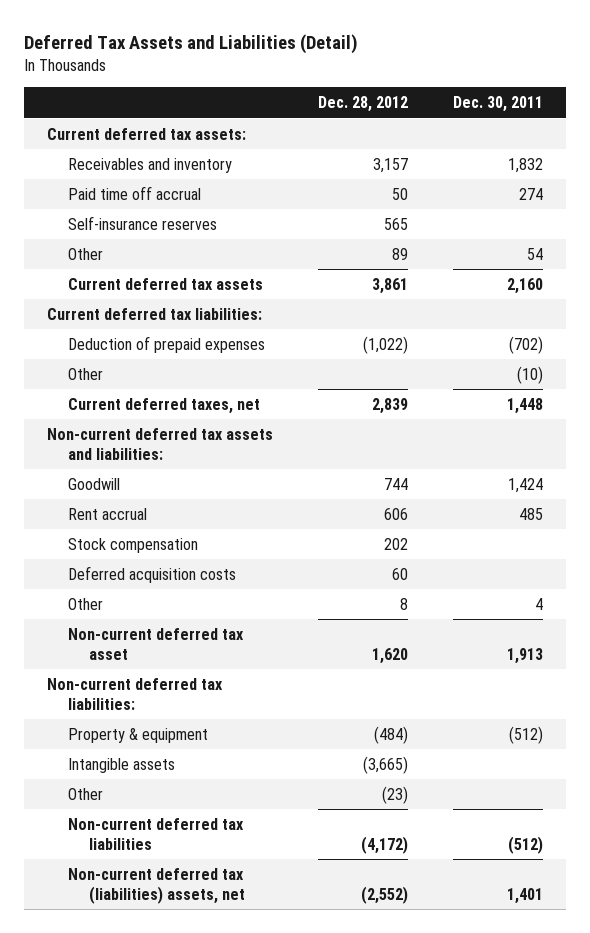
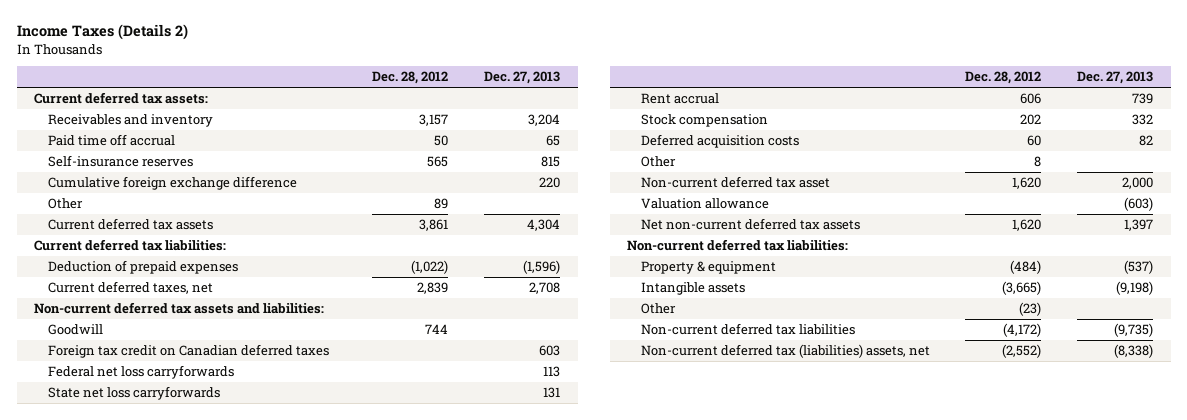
[24,34,359,55] Deferred Tax Assets and Liabilities (Detail) -> [16,24,188,41] Income Taxes (Details 2)
[453,96,544,113] Dec. 30, 2011 -> none
none -> [483,71,560,85] Dec. 27, 2013
none -> [47,175,297,190] Cumulative foreign exchange difference
[67,367,103,380] Other -> none
none -> [47,343,329,358] Foreign tax credit on Canadian deferred taxes
none -> [47,364,234,379] Federal net loss carryforwards
none -> [47,385,220,400] State net loss carryforwards
none -> [640,197,769,209] Valuation allowance
none -> [640,217,860,230] Net non-current deferred tax assets

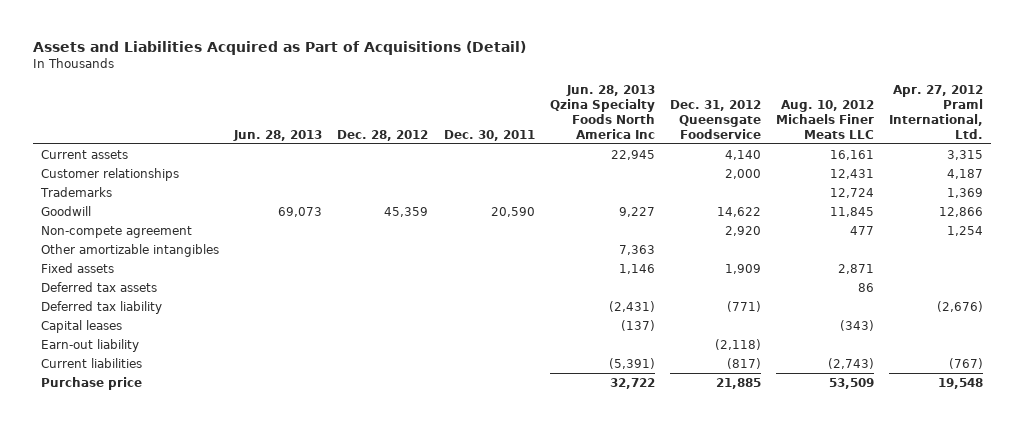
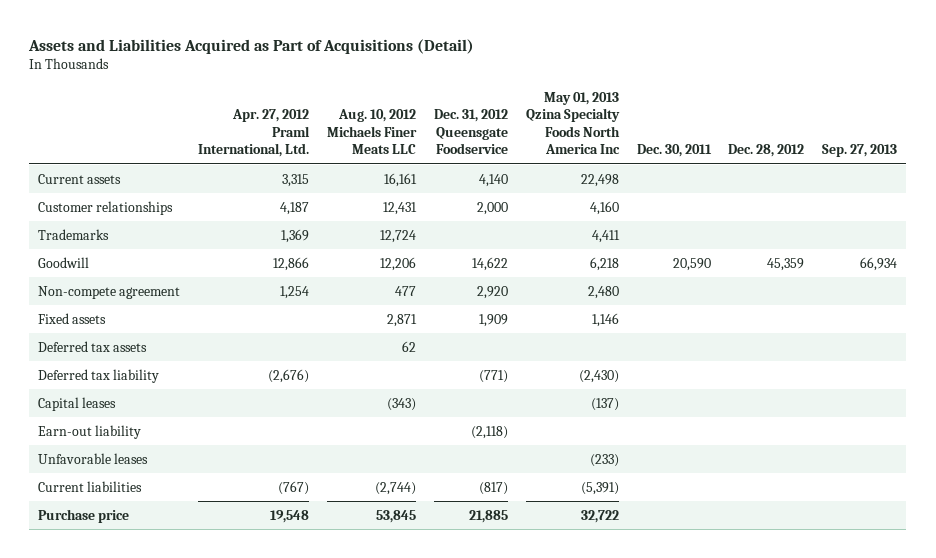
[233,129,323,141] Jun. 28, 2013 -> none
[549,85,655,139] Jun. 28, 2013 Qzina Specialty Foods North America Inc -> none
none -> [525,91,620,155] May 01, 2013 Qzina Specialty Foods North America Inc
none -> [822,144,898,158] Sep. 27, 2013
[830,206,875,217] 11,845 -> [380,256,417,271] 12,206
[40,243,219,257] Other amortizable intangibles -> none
[858,282,875,292] 86 -> [402,340,417,352] 62
none -> [38,452,149,464] Unfavorable leases
[828,357,875,369] (2,743) -> [375,481,417,495] (2,744)
[829,377,875,389] 53,509 -> [376,509,417,523] 53,845

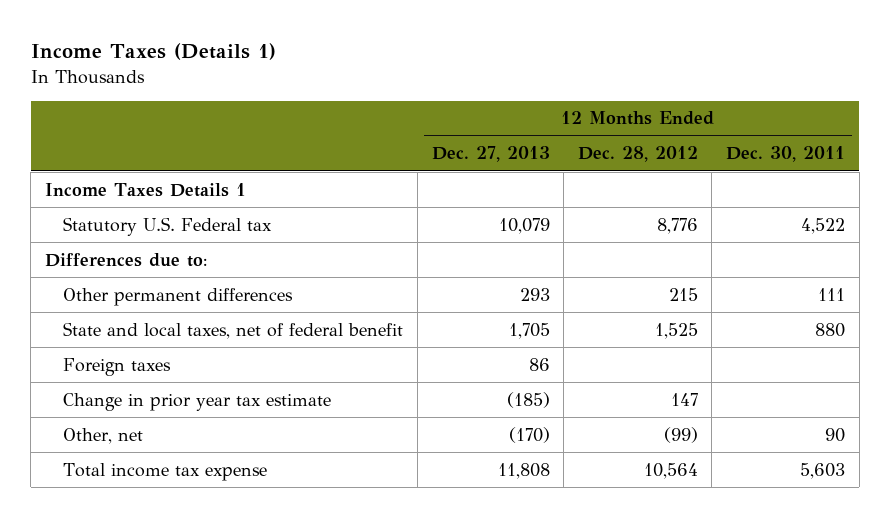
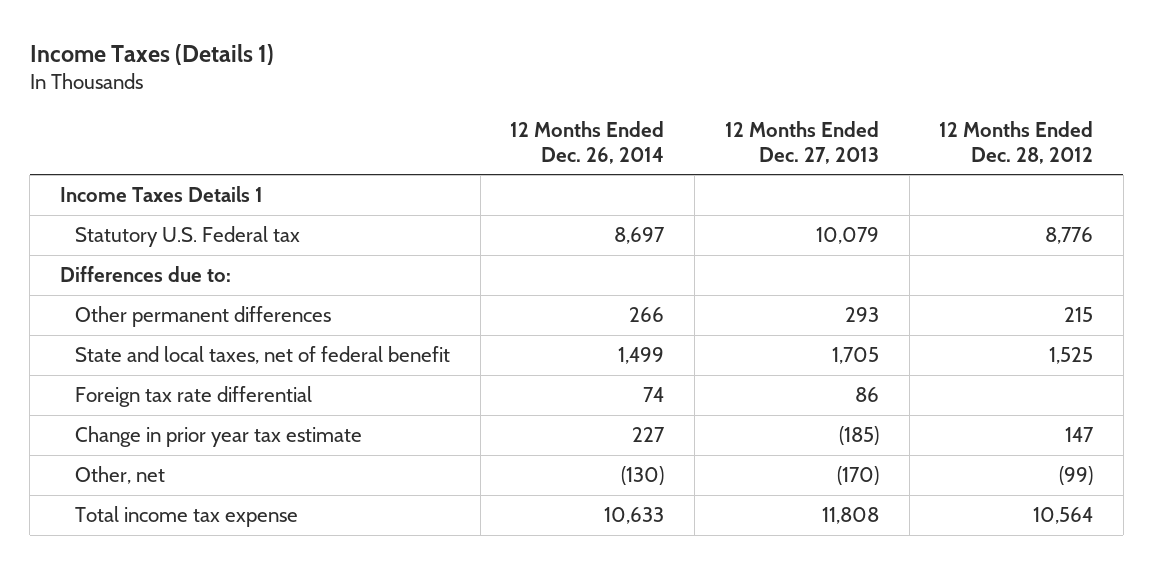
[726,146,846,163] Dec. 30, 2011 -> none
none -> [510,120,665,164] 12 Months Ended Dec. 26, 2014
[63,357,172,376] Foreign taxes -> [75,385,313,407] Foreign tax rate differential

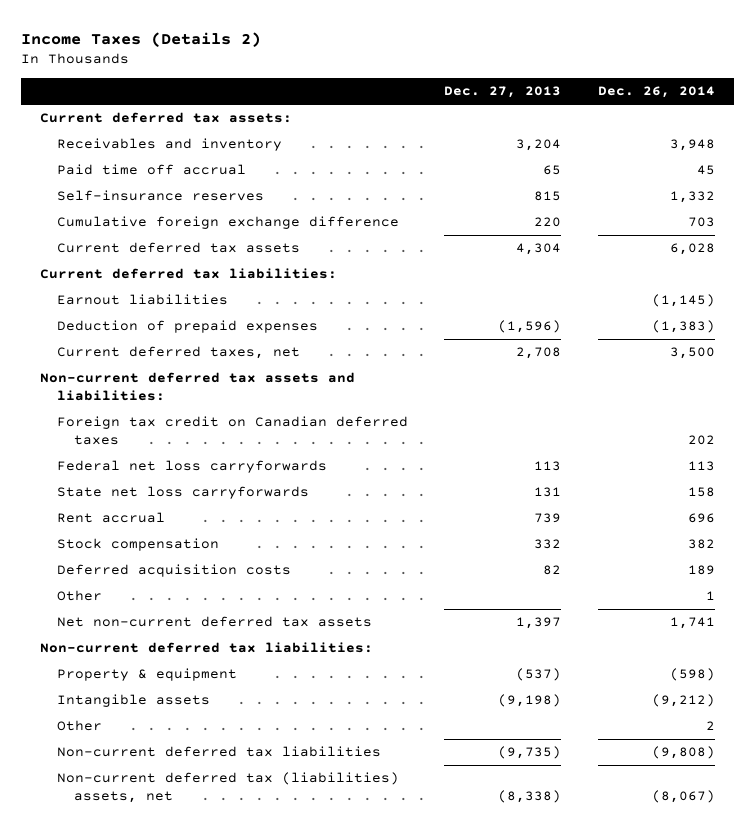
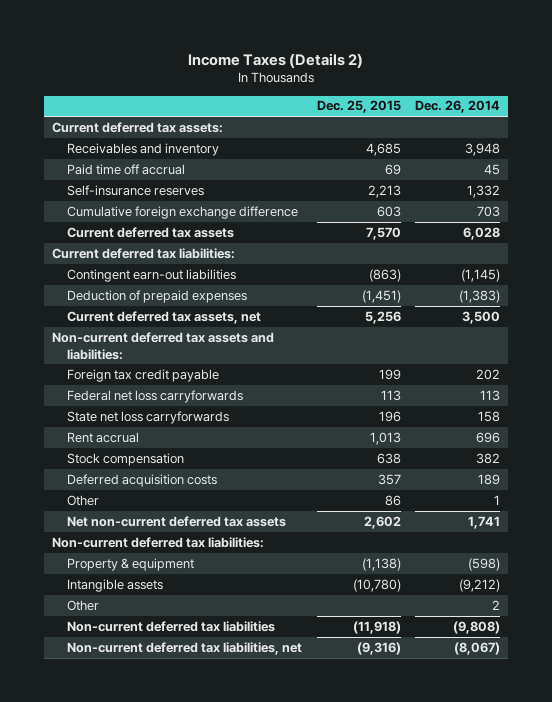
[444,86,562,99] Dec. 27, 2013 -> none
none -> [316,100,401,114] Dec. 25, 2015
[56,294,228,306] Earnout liabilities -> [67,268,237,282] Contingent earn-out liabilities
[56,346,300,360] Current deferred taxes, net -> [67,310,262,324] Current deferred tax assets, net
[56,416,408,446] Foreign tax credit on Canadian deferred taxes -> [67,368,220,382] Foreign tax credit payable
[56,772,399,804] Non-current deferred tax (liabilities) assets, net -> [67,641,303,655] Non-current deferred tax liabilities, net

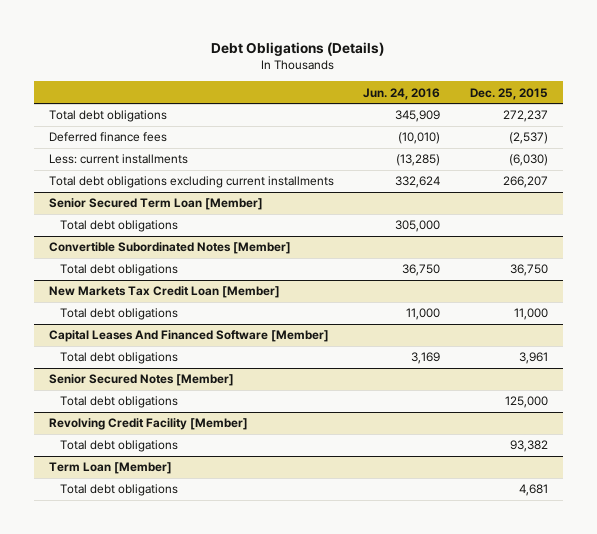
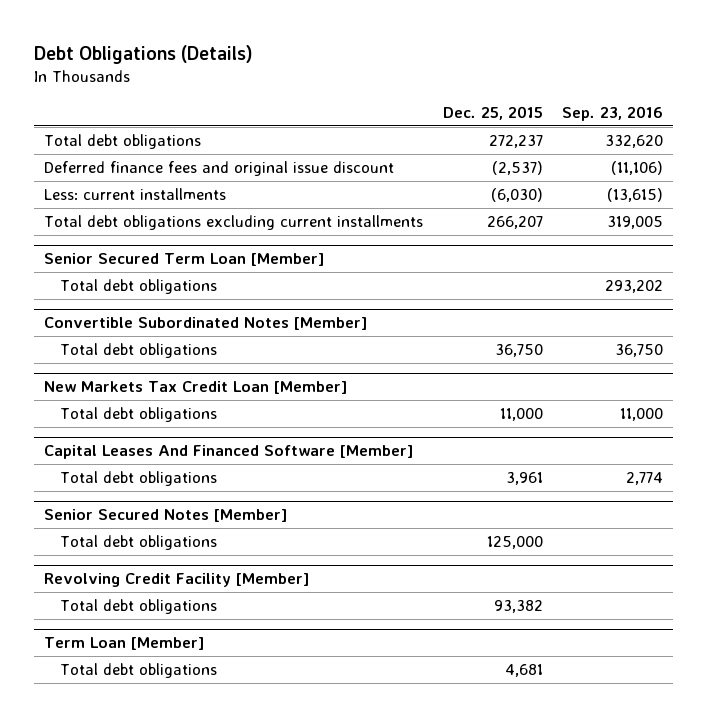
[363,87,441,100] Jun. 24, 2016 -> none
none -> [562,106,664,122] Sep. 23, 2016
[48,132,167,143] Deferred finance fees -> [43,160,394,176] Deferred finance fees and original issue discount

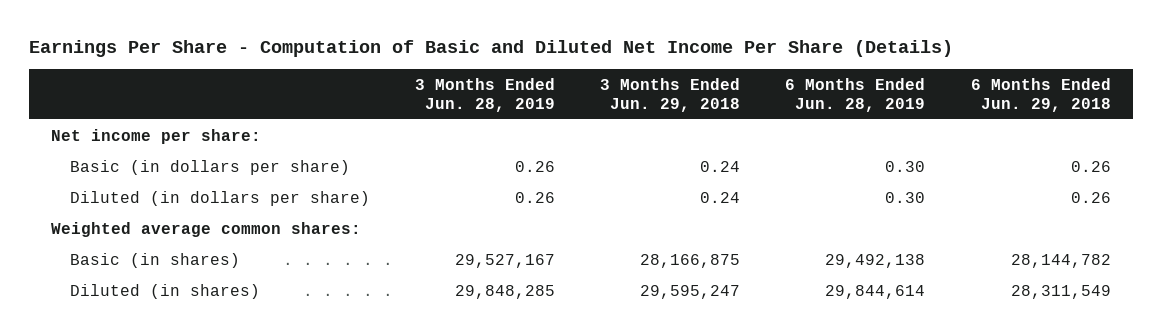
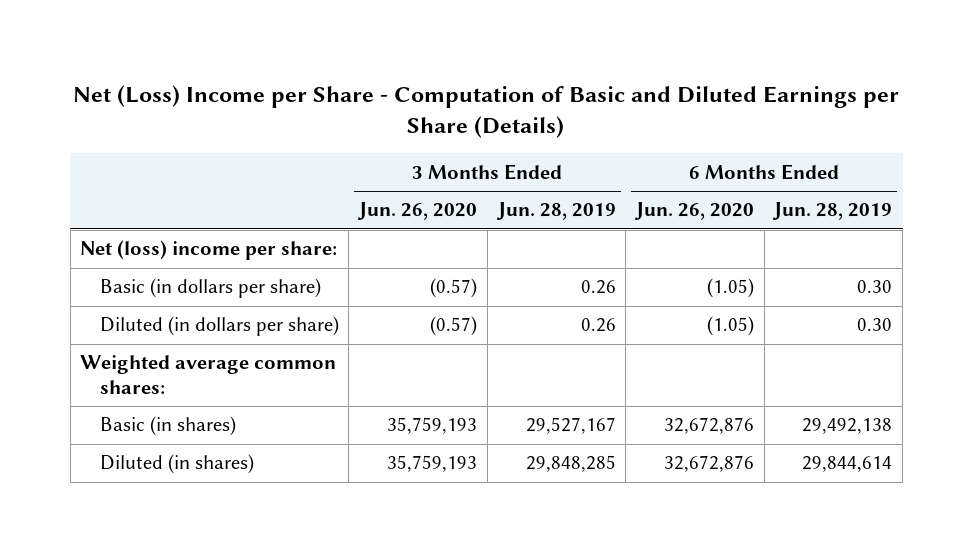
[28,40,953,58] Earnings Per Share - Computation of Basic and Diluted Net Income Per Share (Details) -> [73,84,900,139] Net (Loss) Income per Share - Computation of Basic and Diluted Earnings per Share (Details)
[600,78,741,112] 3 Months Ended Jun. 29, 2018 -> none
[970,78,1111,112] 6 Months Ended Jun. 29, 2018 -> none
none -> [357,202,478,221] Jun. 26, 2020
none -> [633,202,754,221] Jun. 26, 2020
[51,128,262,144] Net income per share: -> [80,240,338,261] Net (loss) income per share:

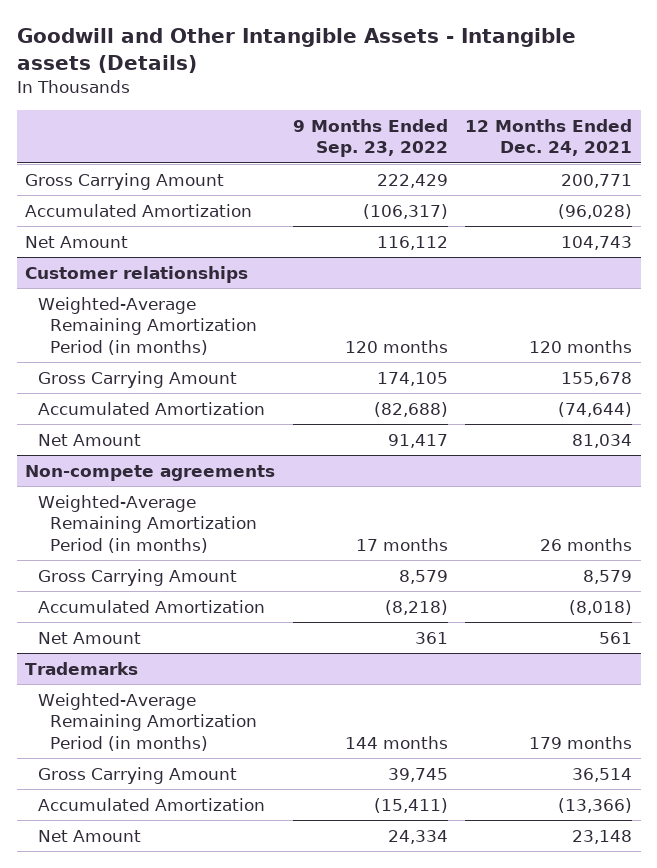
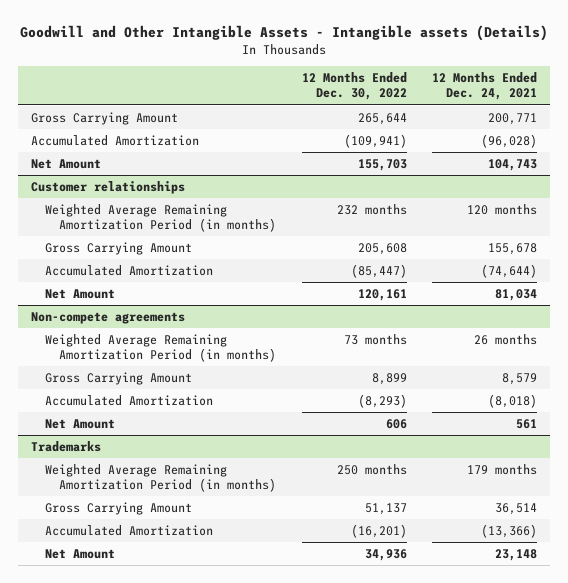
[292,119,448,158] 9 Months Ended Sep. 23, 2022 -> none
none -> [301,72,407,101] 12 Months Ended Dec. 30, 2022
[37,296,257,355] Weighted-Average Remaining Amortization Period (in months) -> [45,203,277,233] Weighted Average Remaining Amortization Period (in months)
[37,494,257,553] Weighted-Average Remaining Amortization Period (in months) -> [45,333,277,363] Weighted Average Remaining Amortization Period (in months)
[37,692,257,751] Weighted-Average Remaining Amortization Period (in months) -> [45,463,277,493] Weighted Average Remaining Amortization Period (in months)

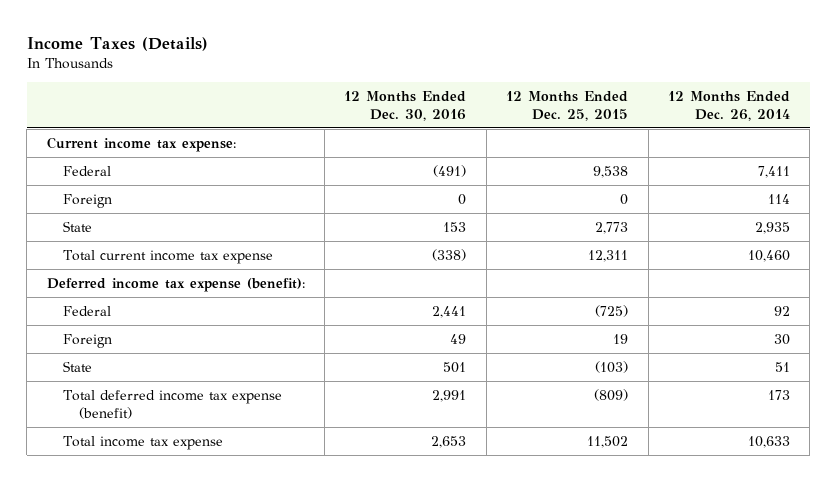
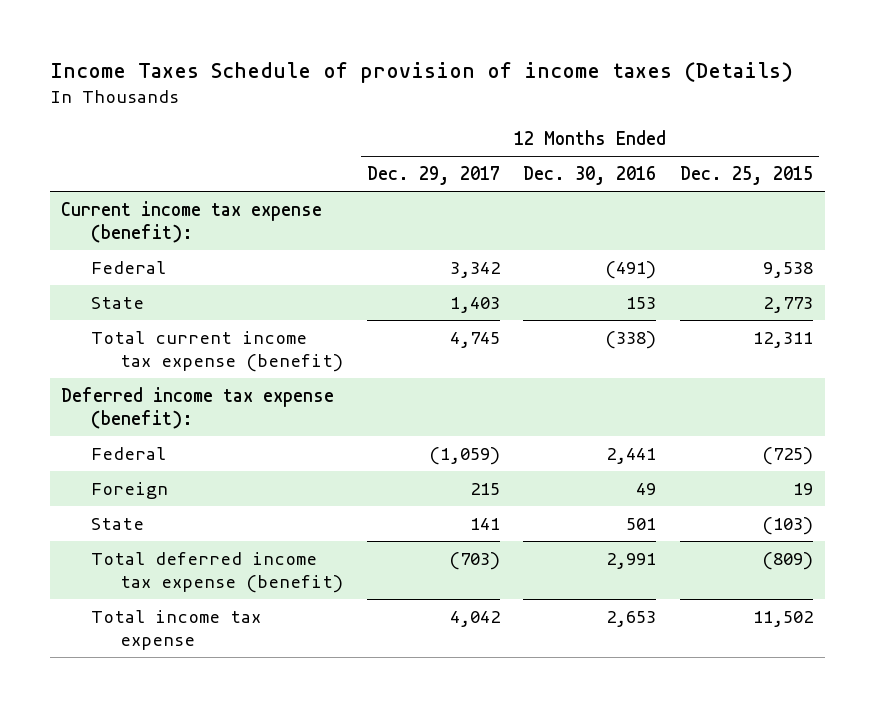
[26,36,208,51] Income Taxes (Details) -> [49,62,793,84] Income Taxes Schedule of provision of income taxes (Details)
[668,91,791,121] 12 Months Ended Dec. 26, 2014 -> none
none -> [366,165,500,185] Dec. 29, 2017
[46,136,236,152] Current income tax expense: -> [61,200,323,243] Current income tax expense (benefit):
[62,193,112,208] Foreign -> none
[62,249,273,264] Total current income tax expense -> [90,330,344,372] Total current income tax expense (benefit)

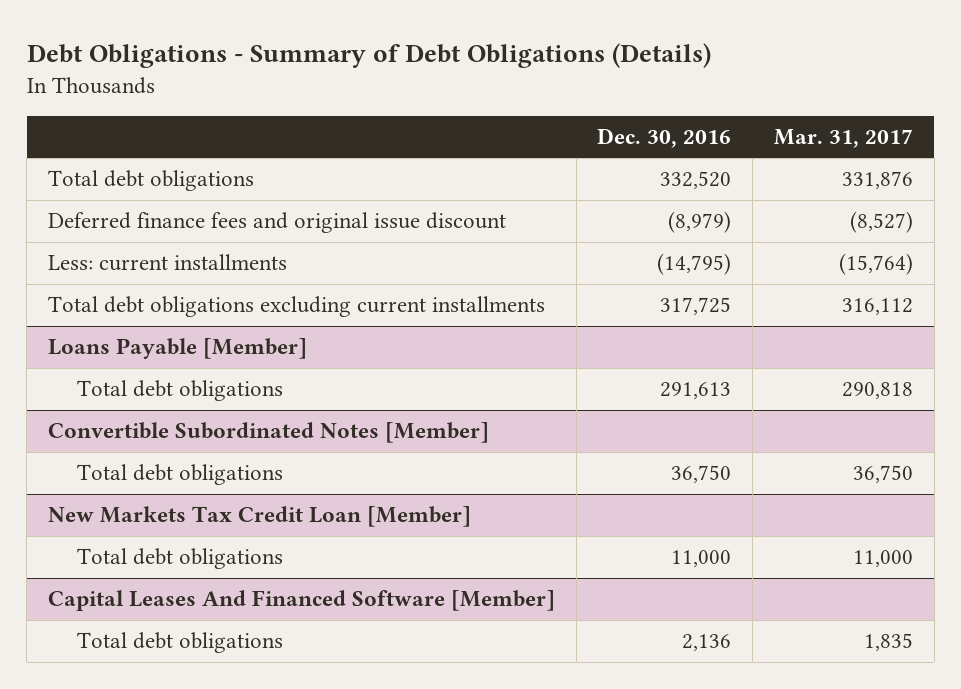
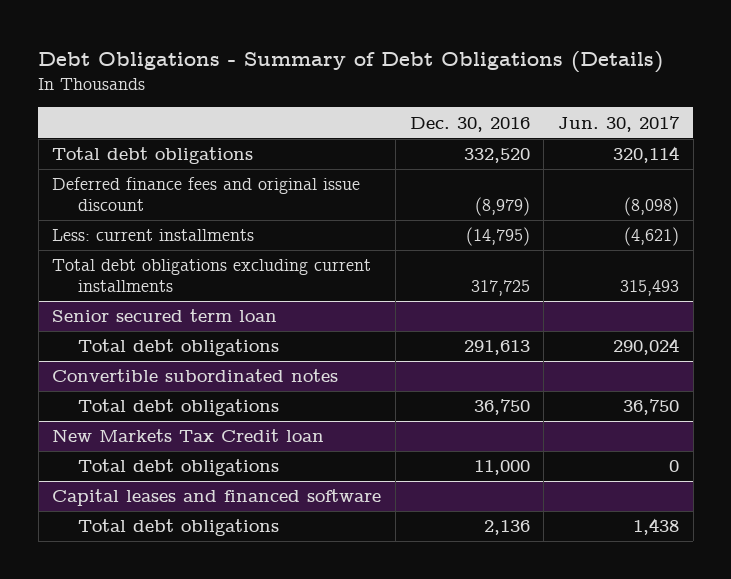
[774,128,914,148] Mar. 31, 2017 -> none
none -> [557,115,680,132] Jun. 30, 2017
[47,338,307,360] Loans Payable [Member] -> [52,309,278,323] Senior secured term loan
[47,422,489,444] Convertible Subordinated Notes [Member] -> [52,369,339,383] Convertible subordinated notes
[47,506,471,528] New Markets Tax Credit Loan [Member] -> [52,429,325,443] New Markets Tax Credit loan
[47,590,555,612] Capital Leases And Financed Software [Member] -> [52,489,382,507] Capital leases and financed software

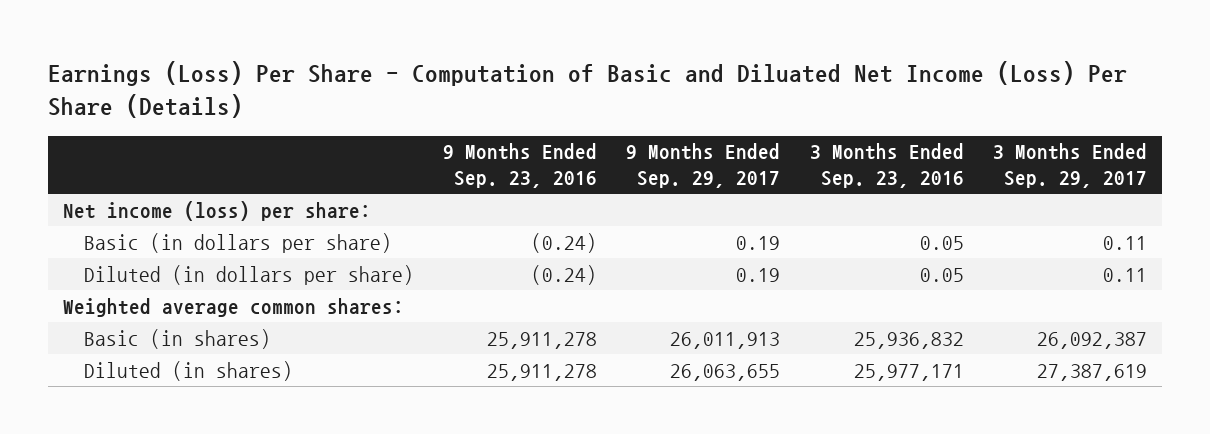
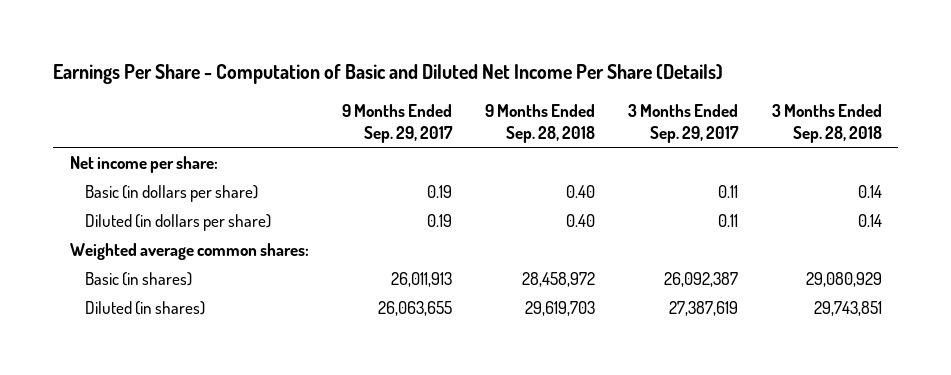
[48,61,1128,119] Earnings (Loss) Per Share - Computation of Basic and Diluated Net Income (Loss) Per Share (Details) -> [52,64,723,85] Earnings Per Share - Computation of Basic and Diluted Net Income Per Share (Details)
[443,143,598,189] 9 Months Ended Sep. 23, 2016 -> none
[809,143,964,189] 3 Months Ended Sep. 23, 2016 -> none
none -> [485,104,596,144] 9 Months Ended Sep. 28, 2018
none -> [771,104,882,144] 3 Months Ended Sep. 28, 2018
[63,200,372,221] Net income (loss) per share: -> [69,155,218,173] Net income per share:

